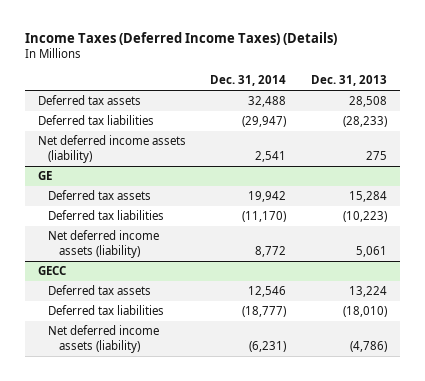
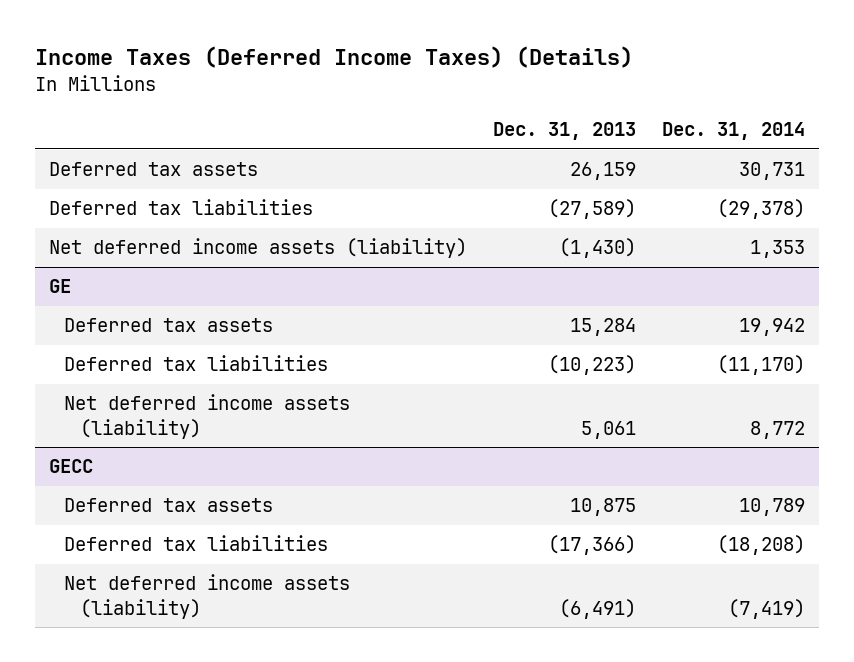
[248,96,287,108] 32,488 -> [739,162,806,181] 30,731
[349,96,388,108] 28,508 -> [569,162,636,181] 26,159
[242,116,287,128] (29,947) -> [717,199,806,220] (29,378)
[343,116,388,128] (28,233) -> [547,199,636,220] (27,589)
[255,150,287,162] 2,541 -> [750,240,806,259] 1,353
[366,150,388,160] 275 -> [558,238,636,259] (1,430)
[248,286,287,298] 12,546 -> [739,498,806,517] 10,789
[349,286,388,298] 13,224 -> [569,498,636,517] 10,875
[242,306,287,318] (18,777) -> [717,535,806,556] (18,208)
[343,306,388,318] (18,010) -> [547,535,636,556] (17,366)
[249,340,287,352] (6,231) -> [728,598,806,619] (7,419)
[350,340,388,352] (4,786) -> [558,598,636,619] (6,491)

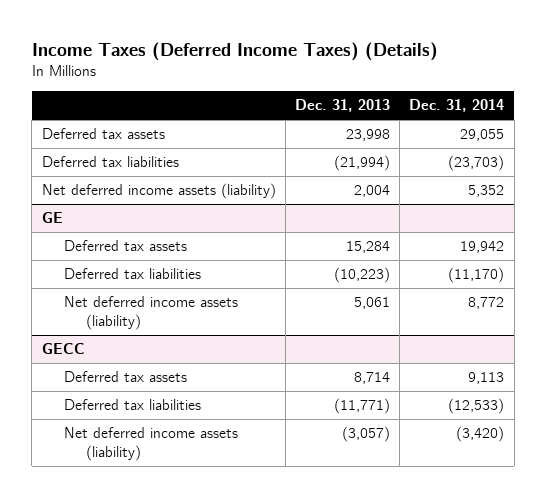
[569,162,636,181] 26,159 -> [346,129,391,142] 23,998
[739,162,806,181] 30,731 -> [460,129,505,142] 29,055
[547,199,636,220] (27,589) -> [334,155,391,172] (21,994)
[717,199,806,220] (29,378) -> [448,155,505,172] (23,703)
[558,238,636,259] (1,430) -> [354,185,391,198] 2,004
[750,240,806,259] 1,353 -> [468,185,505,198] 5,352
[569,498,636,517] 10,875 -> [354,372,391,385] 8,714
[739,498,806,517] 10,789 -> [468,372,505,385] 9,113
[547,535,636,556] (17,366) -> [334,398,391,415] (11,771)
[717,535,806,556] (18,208) -> [448,398,505,415] (12,533)
[558,598,636,619] (6,491) -> [342,426,391,443] (3,057)
[728,598,806,619] (7,419) -> [456,426,505,443] (3,420)

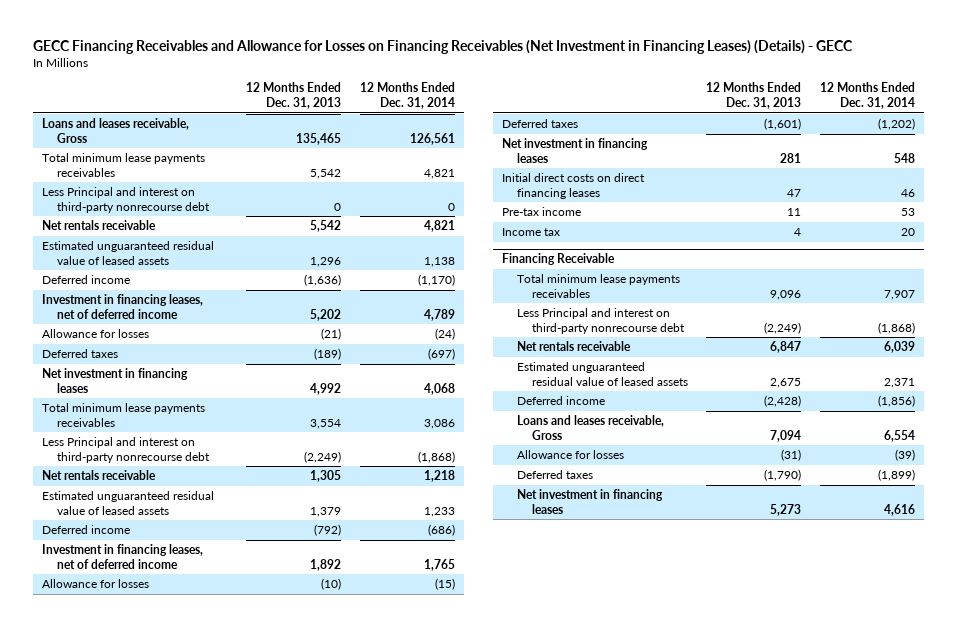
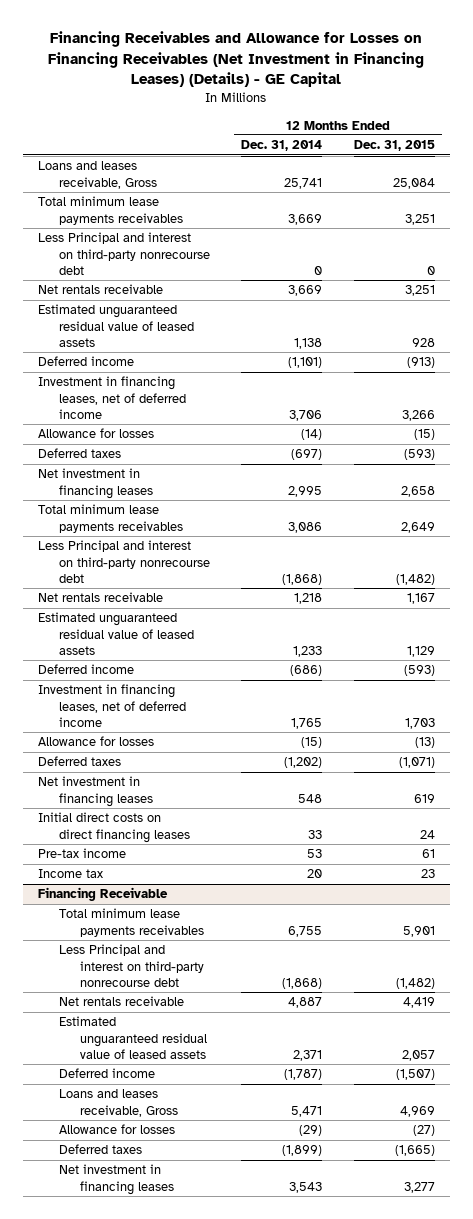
[32,40,853,55] GECC Financing Receivables and Allowance for Losses on Financing Receivables (Net Investment in Financing Leases) (Details) - GECC -> [48,31,425,88] Financing Receivables and Allowance for Losses on Financing Receivables (Net Investment in Financing Leases) (Details) - GE Capital
[246,82,342,110] 12 Months Ended Dec. 31, 2013 -> none
none -> [353,140,435,152] Dec. 31, 2015
[409,132,455,145] 126,561 -> [284,177,323,189] 25,741
[423,168,455,179] 4,821 -> [288,213,323,225] 3,669
[423,219,455,232] 4,821 -> [288,285,323,297] 3,669
[417,273,455,286] (1,170) -> [288,357,323,369] (1,101)
[423,308,455,321] 4,789 -> [289,409,323,421] 3,706
[434,327,455,340] (24) -> [301,429,323,441] (14)
[423,382,455,395] 4,068 -> [288,485,323,497] 2,995
[900,188,915,197] 46 -> [308,829,323,839] 33
[883,289,915,300] 7,907 -> [288,925,323,937] 6,755
[883,340,915,353] 6,039 -> [288,997,323,1009] 4,887
[877,394,915,407] (1,856) -> [284,1069,323,1081] (1,787)
[883,429,915,442] 6,554 -> [291,1105,323,1117] 5,471
[894,448,915,461] (39) -> [299,1125,323,1137] (29)
[883,503,915,516] 4,616 -> [289,1181,323,1193] 3,543

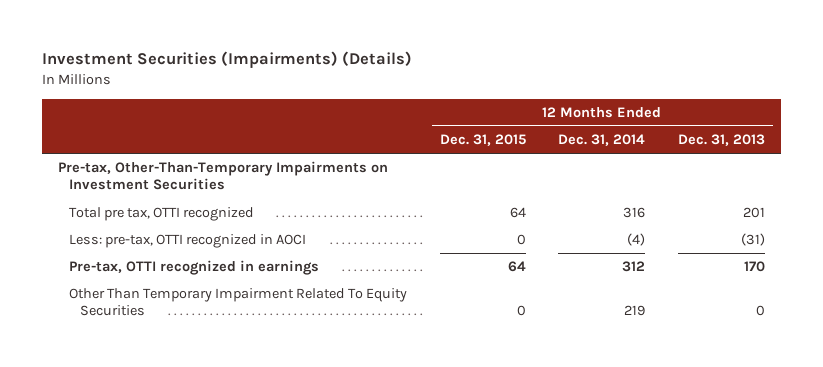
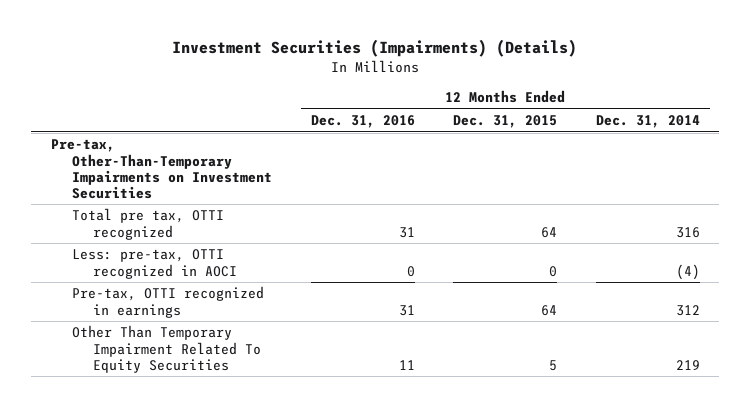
[677,134,765,147] Dec. 31, 2013 -> none
none -> [310,115,415,129] Dec. 31, 2016
[516,305,526,317] 0 -> [549,359,558,371] 5

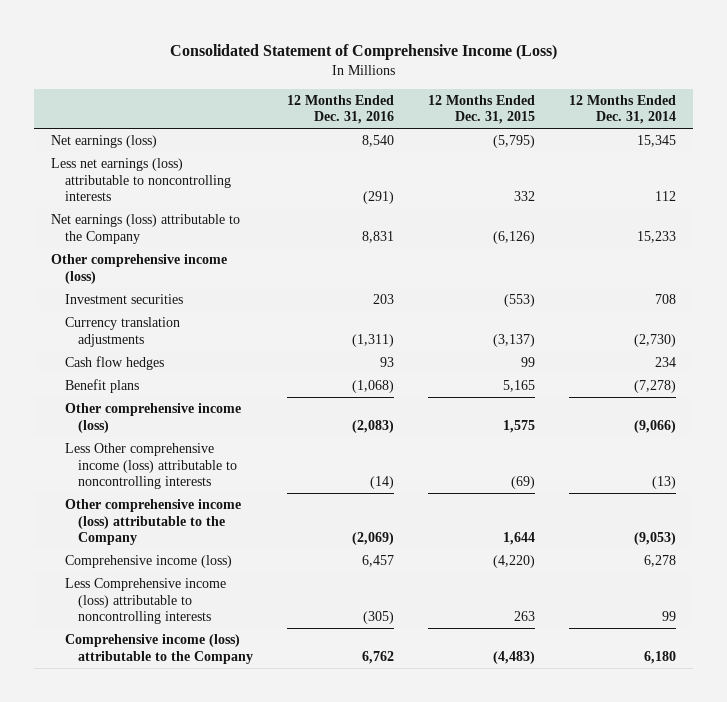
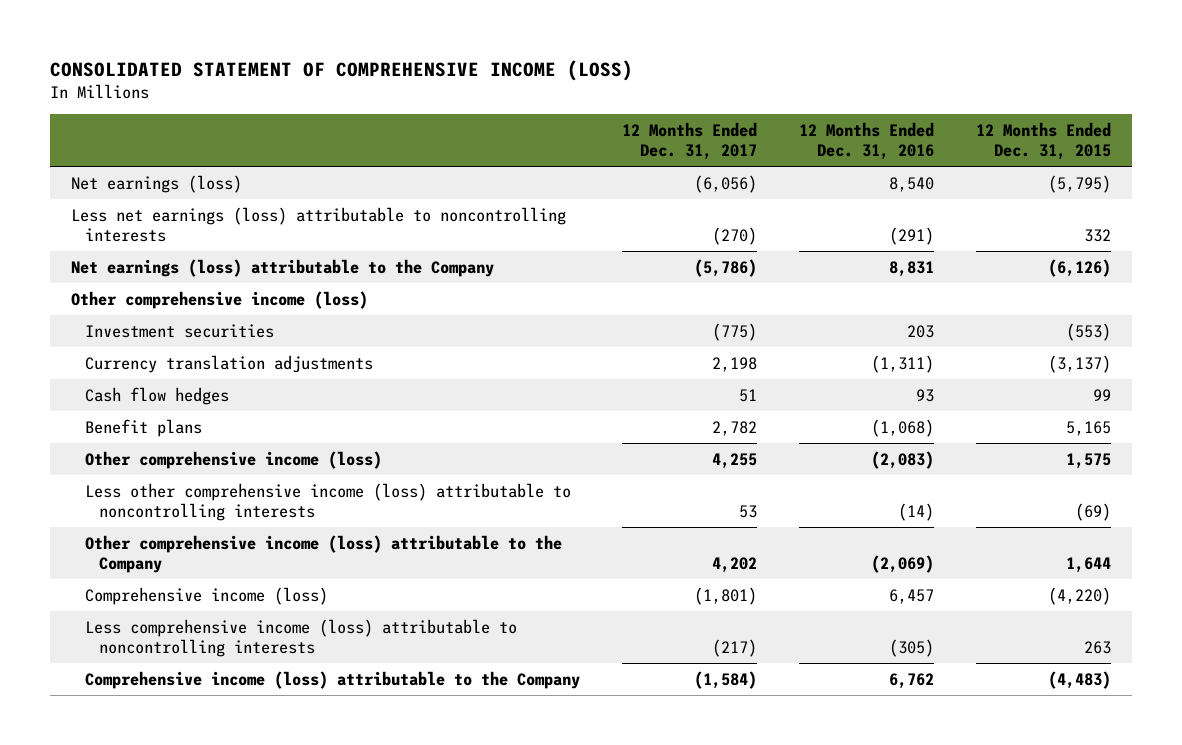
[169,43,557,60] Consolidated Statement of Comprehensive Income (Loss) -> [50,59,634,81] CONSOLIDATED STATEMENT OF COMPREHENSIVE INCOME (LOSS)
[569,95,677,125] 12 Months Ended Dec. 31, 2014 -> none
none -> [621,121,757,160] 12 Months Ended Dec. 31, 2017
[64,443,238,489] Less Other comprehensive income (loss) attributable to noncontrolling interests -> [85,482,572,521] Less other comprehensive income (loss) attributable to noncontrolling interests
[64,578,226,624] Less Comprehensive income (loss) attributable to noncontrolling interests -> [85,618,518,657] Less comprehensive income (loss) attributable to noncontrolling interests

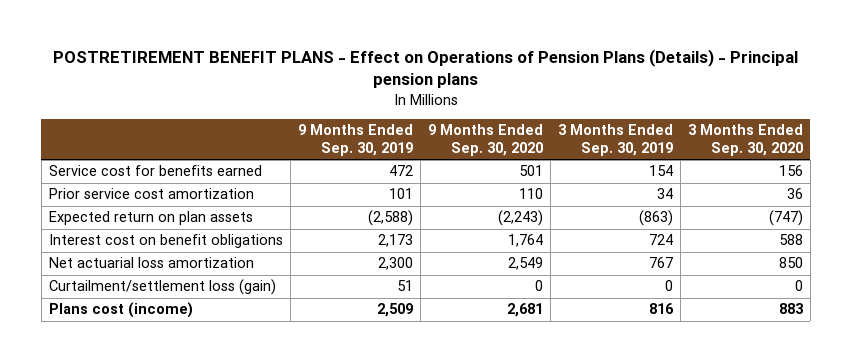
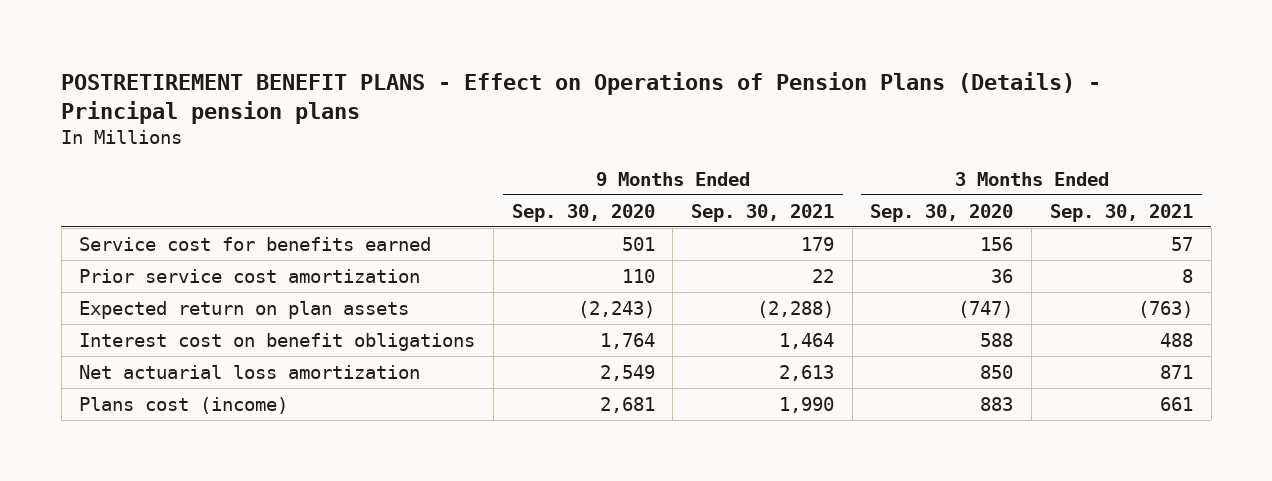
[297,124,413,157] 9 Months Ended Sep. 30, 2019 -> none
[557,124,673,157] 3 Months Ended Sep. 30, 2019 -> none
none -> [691,203,835,222] Sep. 30, 2021
none -> [1049,203,1193,222] Sep. 30, 2021
[48,279,276,296] Curtailment/settlement loss (gain) -> none

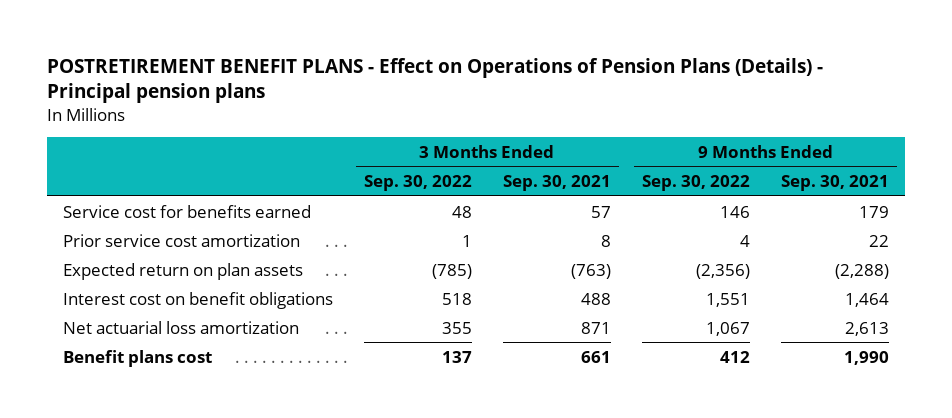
[511,203,655,222] Sep. 30, 2020 -> none
[870,203,1014,222] Sep. 30, 2020 -> none
none -> [363,174,472,191] Sep. 30, 2022
none -> [641,174,750,191] Sep. 30, 2022
[79,396,289,414] Plans cost (income) -> [62,349,212,367] Benefit plans cost

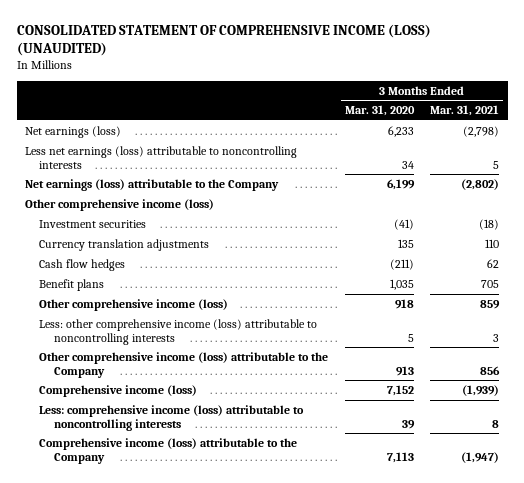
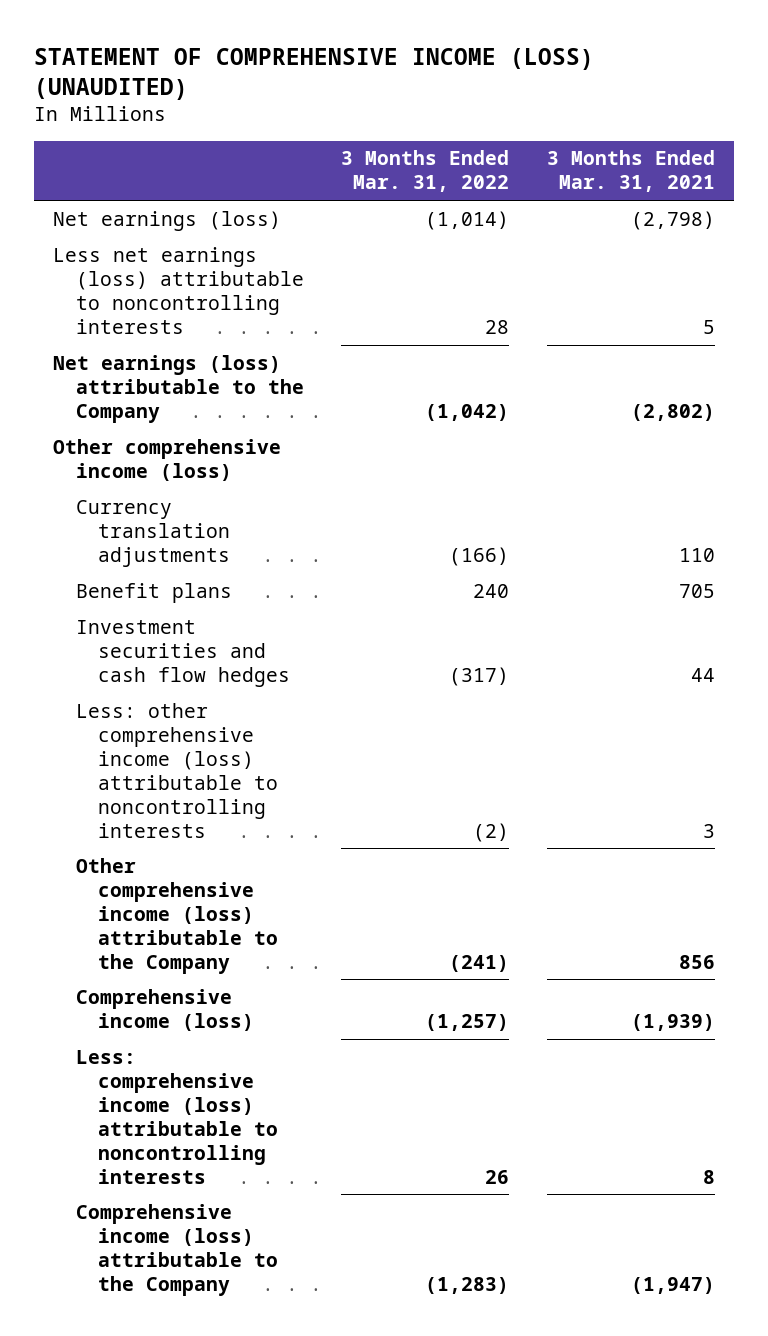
[16,23,431,57] CONSOLIDATED STATEMENT OF COMPREHENSIVE INCOME (LOSS) (UNAUDITED) -> [34,47,595,100] STATEMENT OF COMPREHENSIVE INCOME (LOSS) (UNAUDITED)
[344,105,415,117] Mar. 31, 2020 -> none
none -> [341,150,510,193] 3 Months Ended Mar. 31, 2022
[39,219,147,228] Investment securities -> none
[39,258,126,271] Cash flow hedges -> none
[39,298,229,311] Other comprehensive income (loss) -> none
none -> [75,619,291,687] Investment securities and cash flow hedges

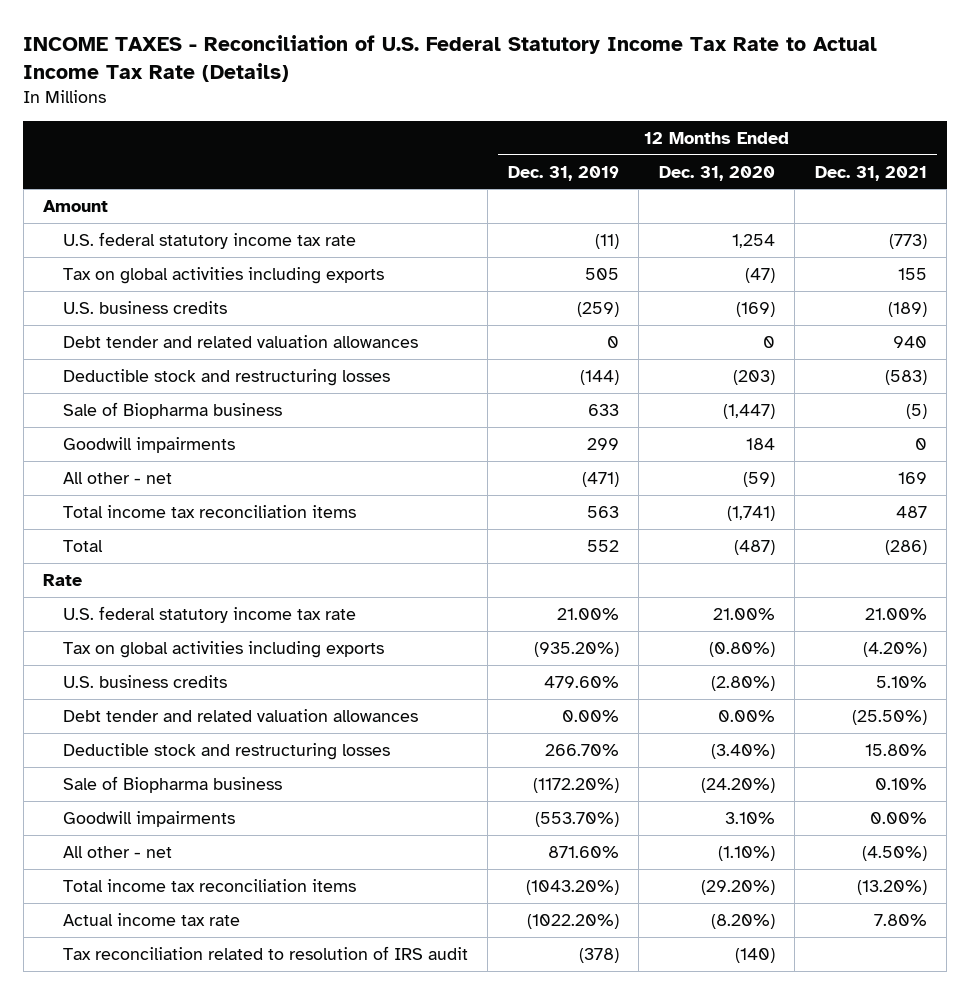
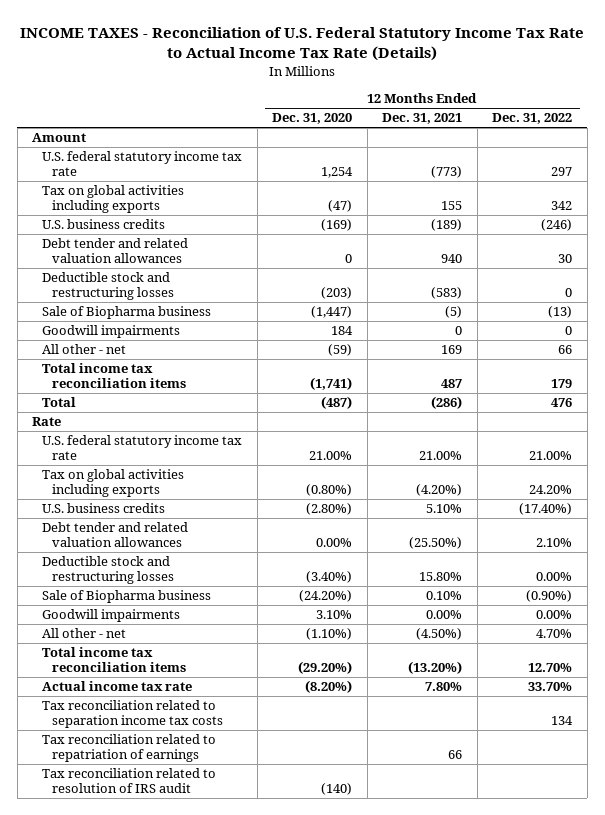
[507,165,619,181] Dec. 31, 2019 -> none
none -> [492,113,573,125] Dec. 31, 2022
none -> [42,700,223,729] Tax reconciliation related to separation income tax costs
none -> [42,734,217,763] Tax reconciliation related to repatriation of earnings

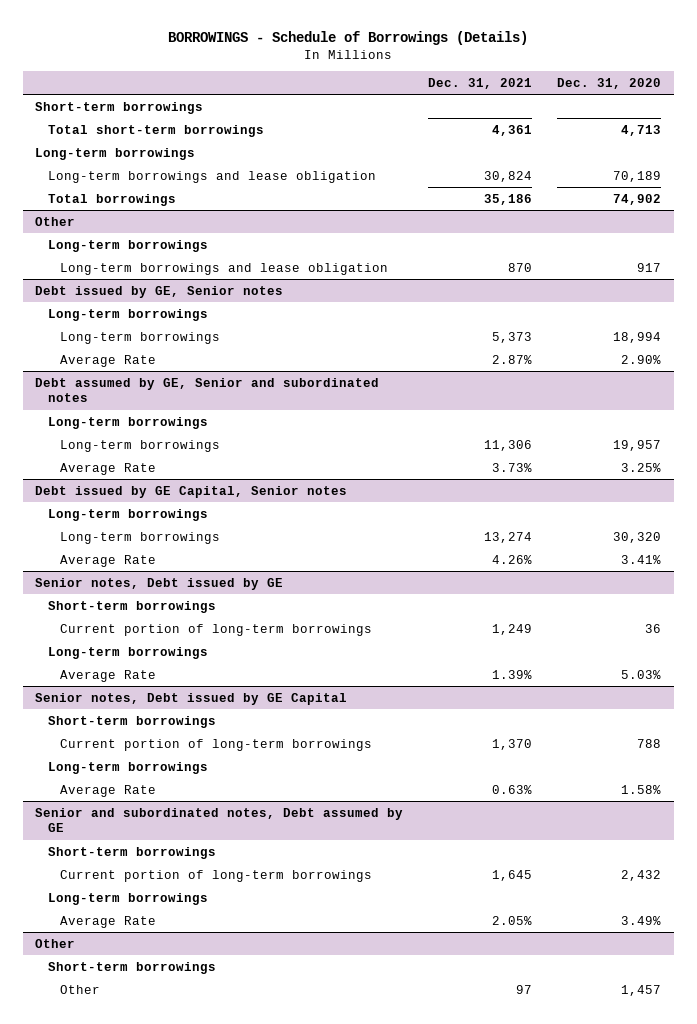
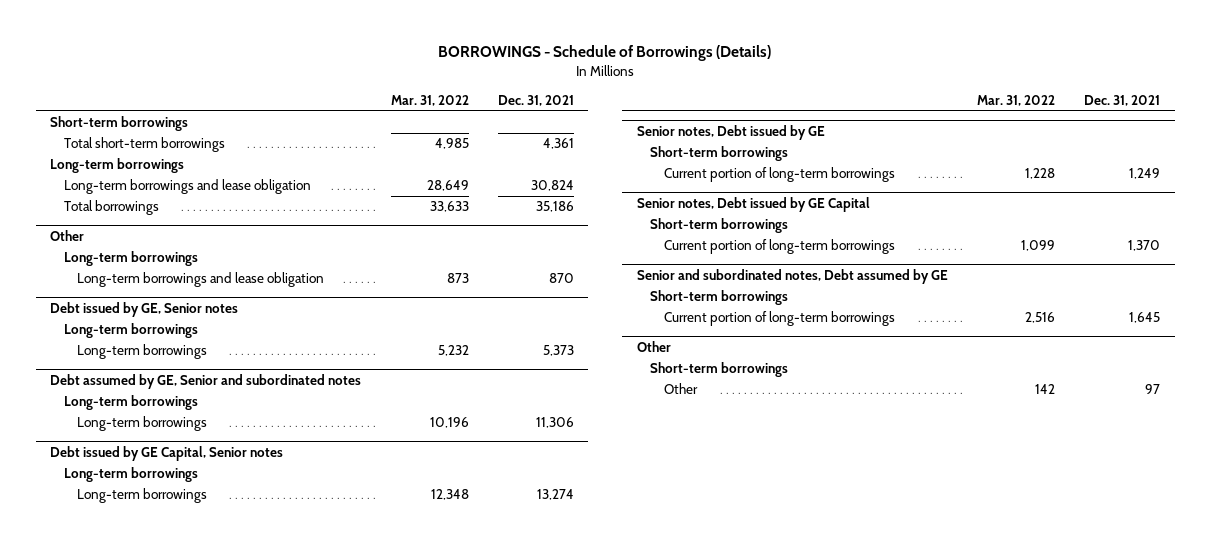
[557,77,662,89] Dec. 31, 2020 -> none
none -> [390,94,469,106] Mar. 31, 2022
[59,354,156,367] Average Rate -> none
[59,462,156,475] Average Rate -> none
[59,554,156,567] Average Rate -> none
[47,646,208,659] Long-term borrowings -> none
[59,669,156,682] Average Rate -> none
[47,761,208,774] Long-term borrowings -> none
[59,784,156,797] Average Rate -> none
[47,892,208,905] Long-term borrowings -> none
[59,915,156,928] Average Rate -> none

